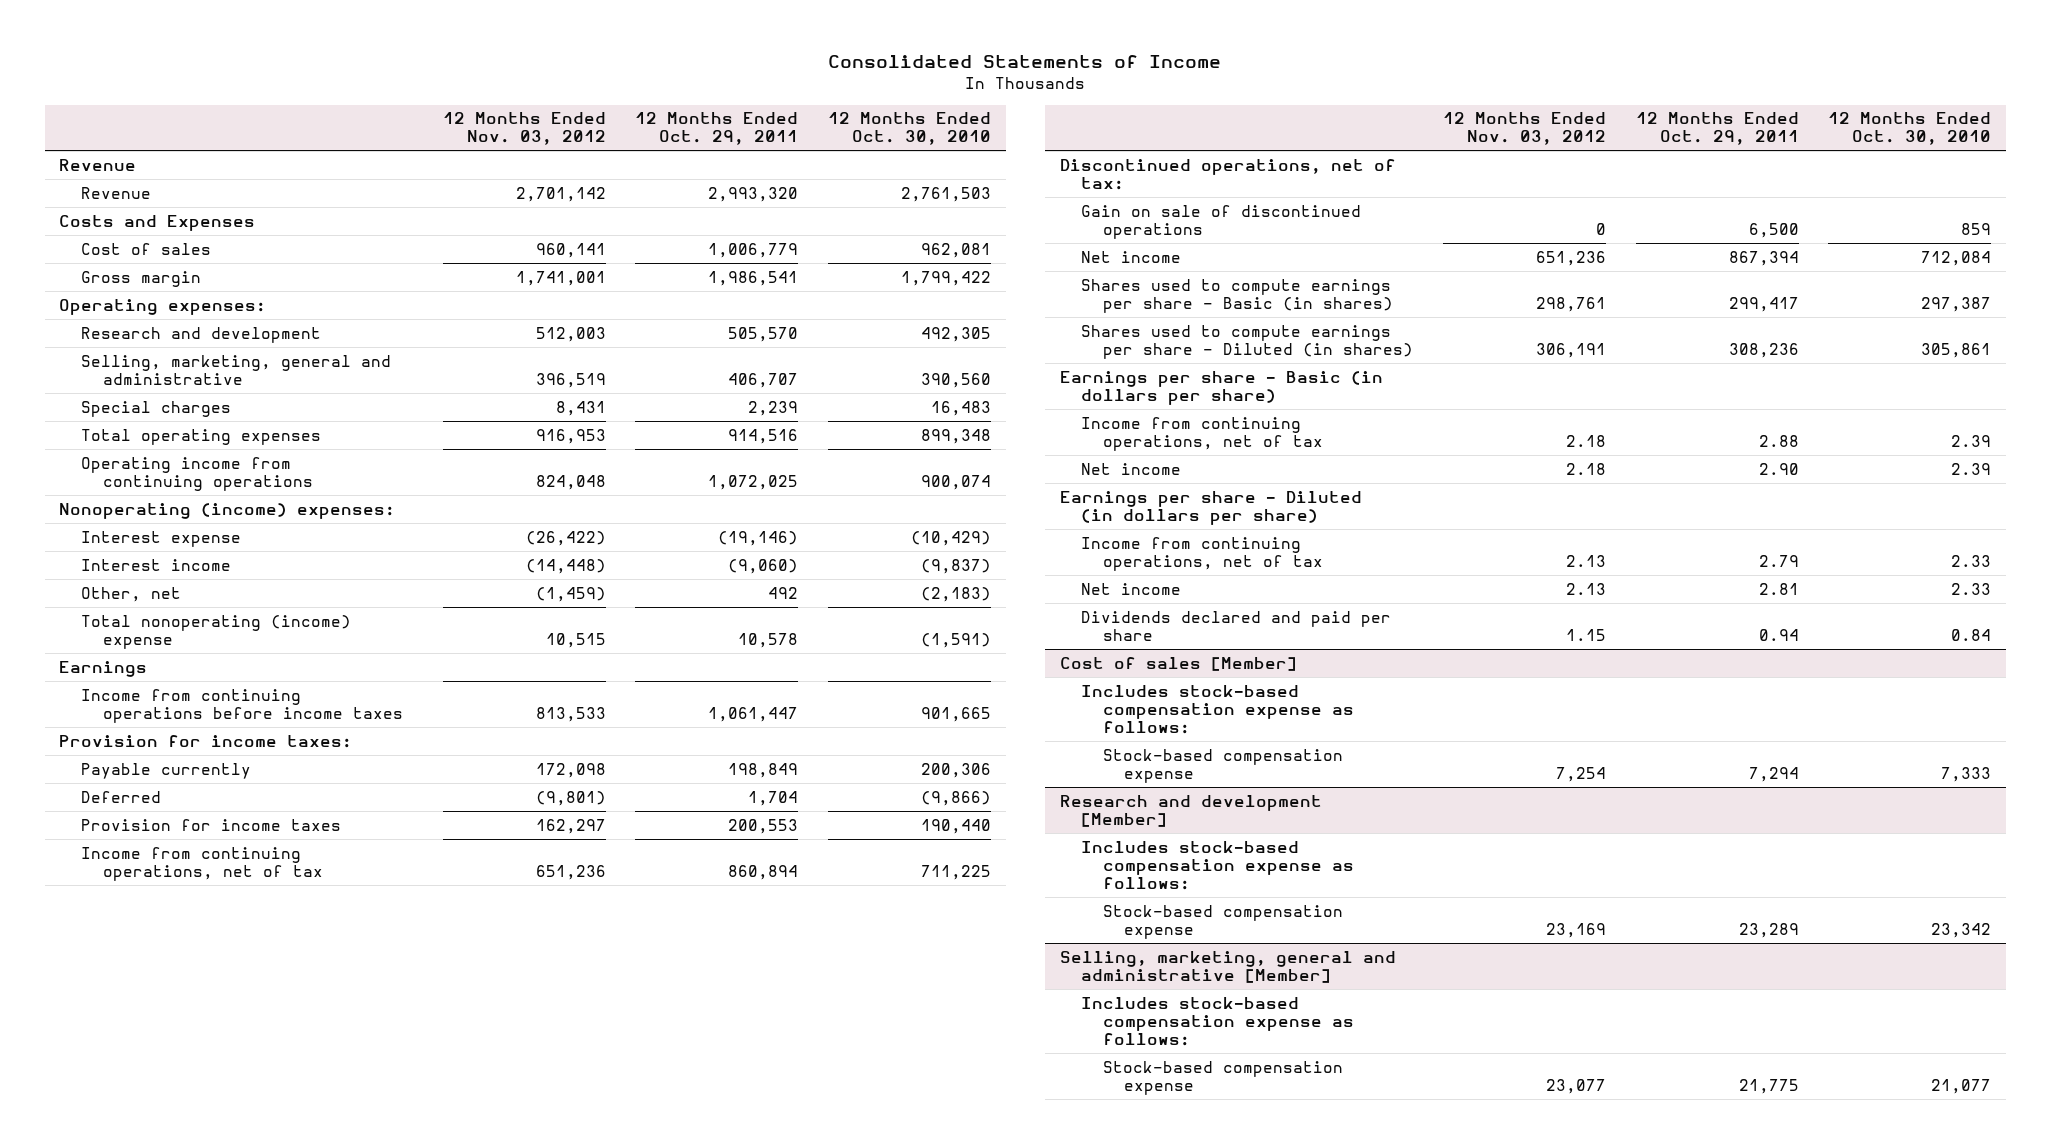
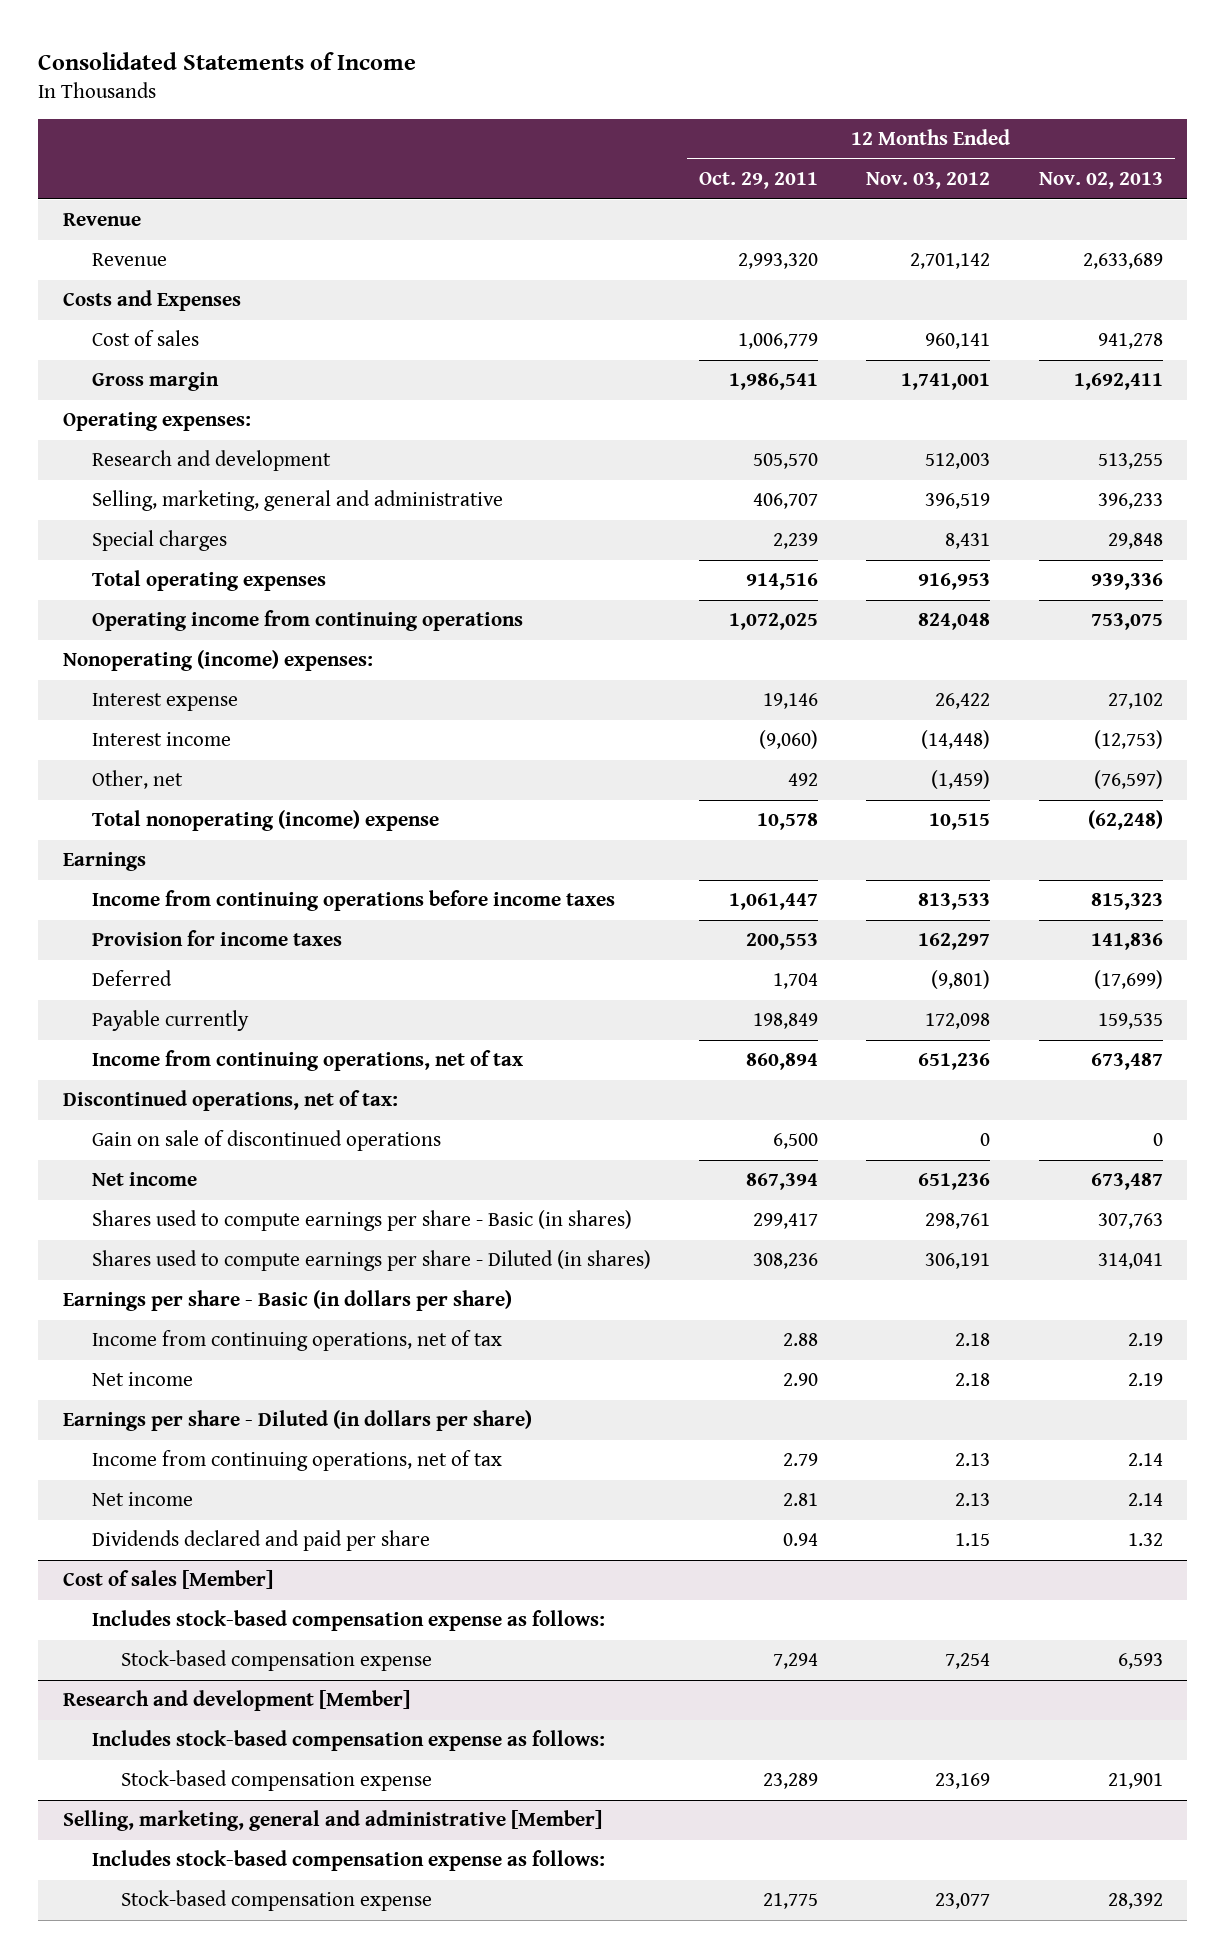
[828,112,992,146] 12 Months Ended Oct. 30, 2010 -> none
none -> [1038,172,1163,190] Nov. 02, 2013
[525,530,606,546] (26,422) -> [935,693,991,710] 26,422
[718,530,799,546] (19,146) -> [763,693,819,710] 19,146
[59,734,353,748] Provision for income taxes: -> none
[81,790,162,803] Deferred -> [91,970,172,987] Deferred
[81,762,252,779] Payable currently -> [91,1010,249,1032] Payable currently

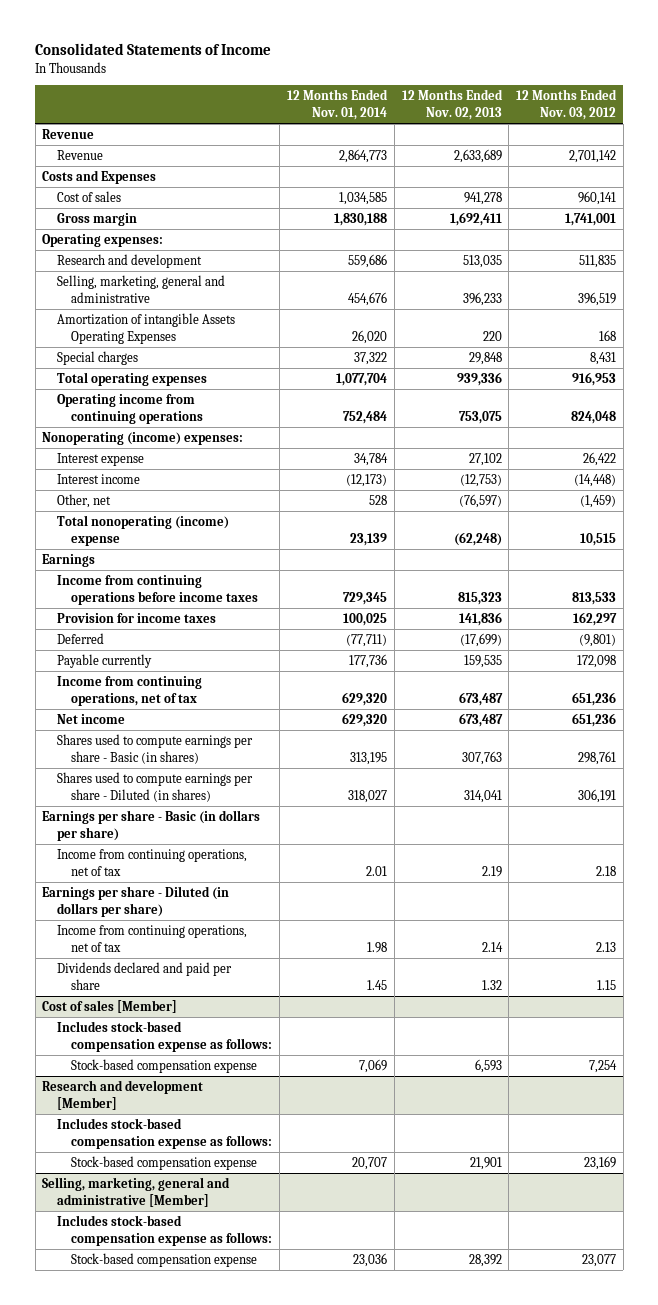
[699,172,819,190] Oct. 29, 2011 -> none
none -> [286,89,388,120] 12 Months Ended Nov. 01, 2014
[925,453,991,470] 512,003 -> [579,254,617,268] 511,835
[1097,453,1163,470] 513,255 -> [462,254,502,268] 513,035
none -> [56,312,235,344] Amortization of intangible Assets Operating Expenses
[62,1090,398,1112] Discontinued operations, net of tax: -> none
[91,1130,441,1152] Gain on sale of discontinued operations -> none
[91,1372,193,1387] Net income -> none
[91,1492,193,1507] Net income -> none

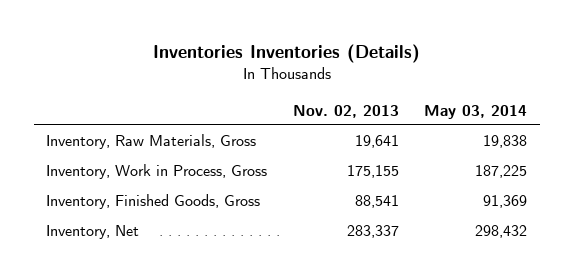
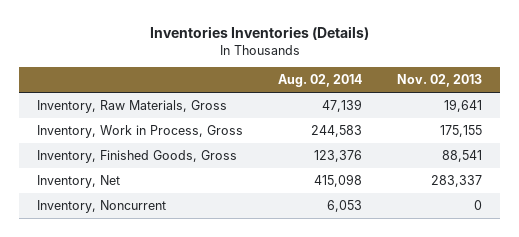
[424,104,528,119] May 03, 2014 -> none
none -> [278,74,363,88] Aug. 02, 2014
none -> [36,199,166,213] Inventory, Noncurrent

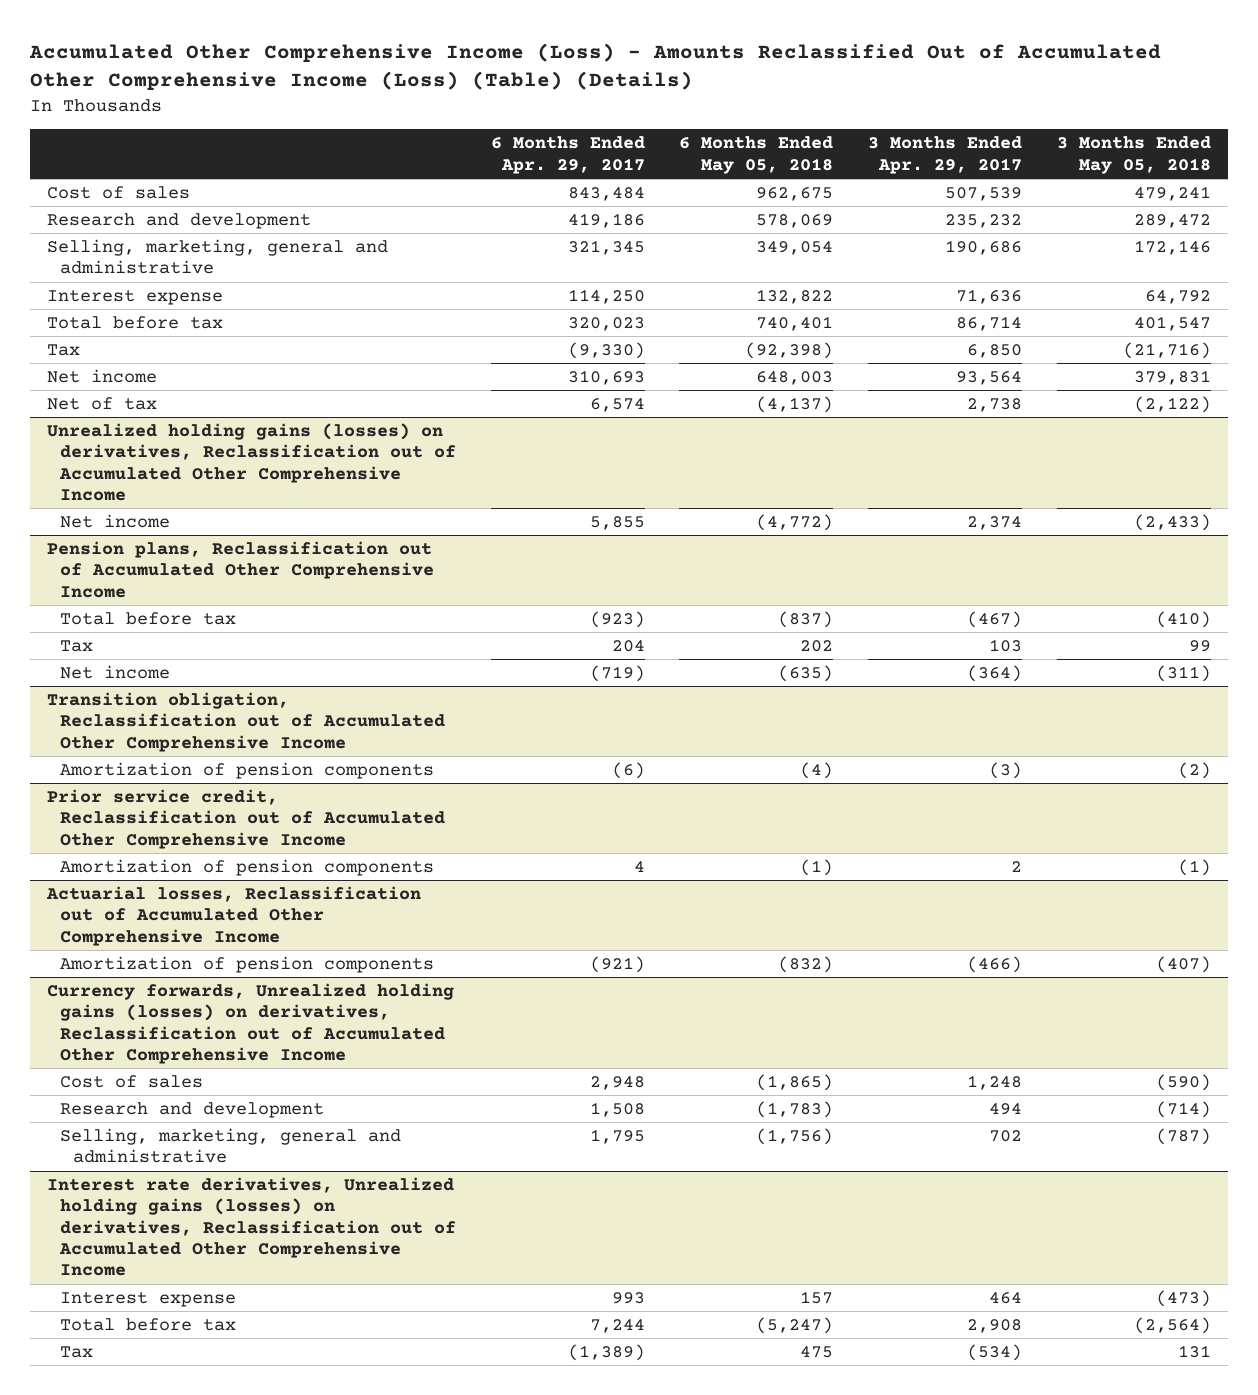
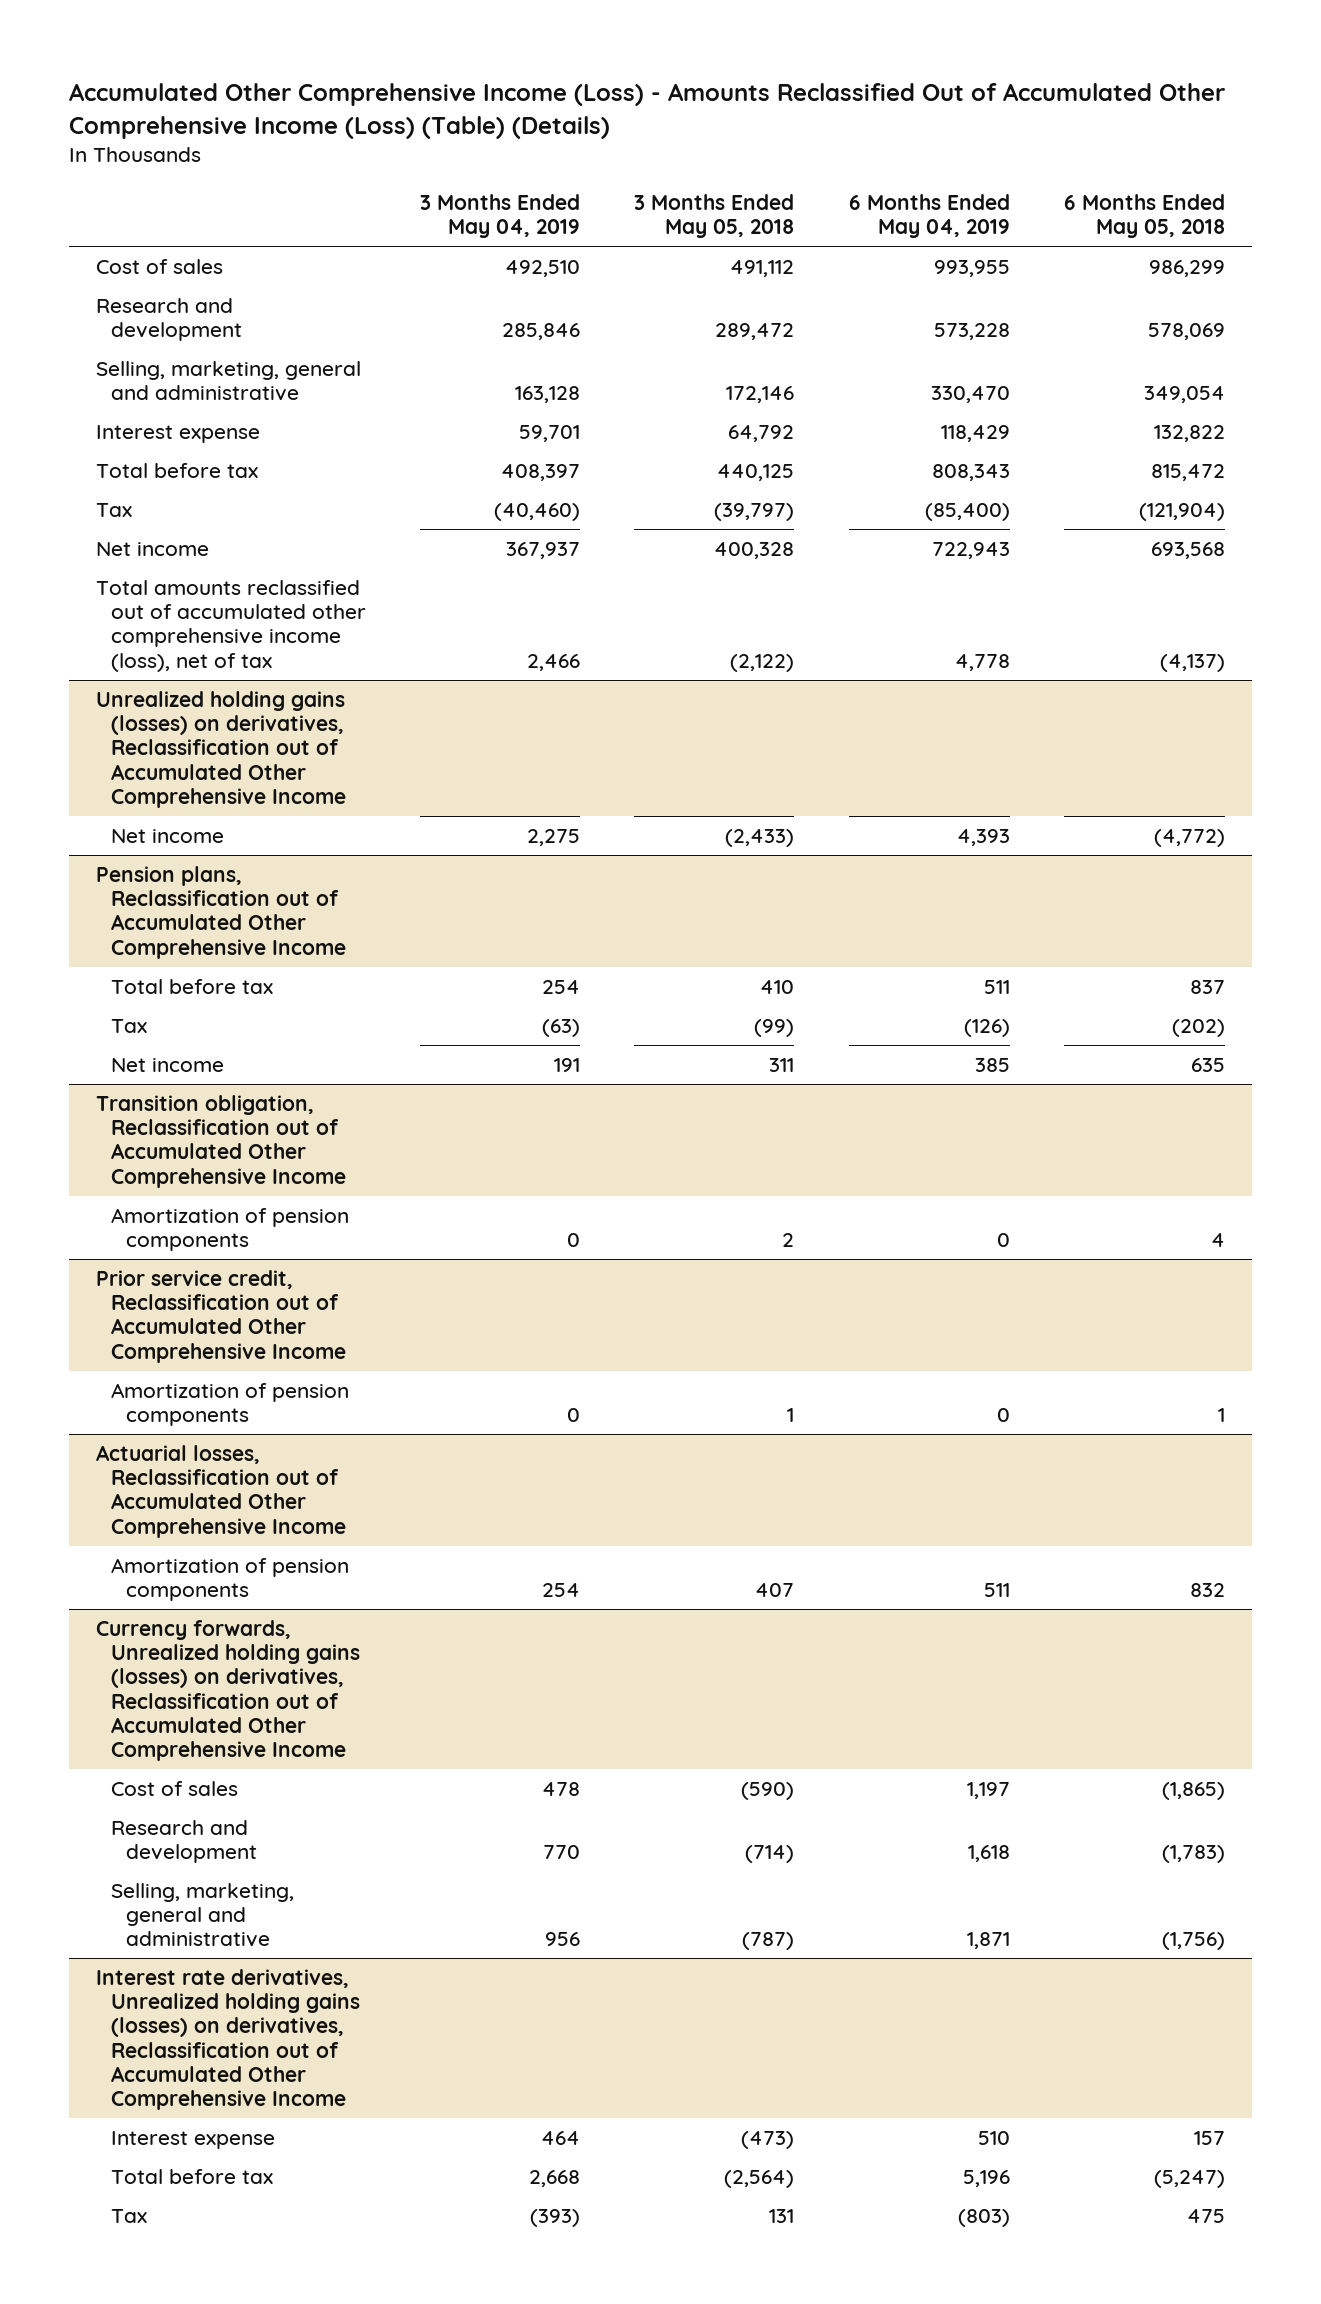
[490,136,645,174] 6 Months Ended Apr. 29, 2017 -> none
[868,136,1023,174] 3 Months Ended Apr. 29, 2017 -> none
none -> [420,194,581,239] 3 Months Ended May 04, 2019
none -> [848,194,1010,239] 6 Months Ended May 04, 2019
[756,186,834,201] 962,675 -> [1148,259,1225,277] 986,299
[1133,185,1211,201] 479,241 -> [730,259,795,277] 491,112
[756,315,834,331] 740,401 -> [1150,463,1225,481] 815,472
[1133,315,1211,331] 401,547 -> [717,463,795,481] 440,125
[745,341,834,359] (92,398) -> [1138,502,1225,521] (121,904)
[1122,341,1211,359] (21,716) -> [714,502,795,521] (39,797)
[756,370,834,385] 648,003 -> [1150,541,1225,559] 693,568
[1133,369,1211,385] 379,831 -> [714,541,795,559] 400,328
[46,396,157,410] Net of tax -> [95,579,366,672] Total amounts reclassified out of accumulated other comprehensive income (loss), net of tax
[778,610,834,628] (837) -> [1189,979,1225,994] 837
[1155,610,1211,628] (410) -> [760,979,795,994] 410
[800,639,834,652] 202 -> [1171,1018,1225,1037] (202)
[1188,639,1211,652] 99 -> [754,1018,795,1037] (99)
[778,664,834,682] (635) -> [1190,1057,1225,1072] 635
[1155,664,1211,682] (311) -> [769,1057,795,1072] 311
[800,761,834,779] (4) -> [1210,1233,1225,1248] 4
[1177,761,1211,779] (2) -> [782,1233,795,1248] 2
[800,858,834,876] (1) -> [1217,1408,1225,1423] 1
[1177,858,1211,876] (1) -> [787,1408,795,1423] 1
[778,955,834,973] (832) -> [1189,1583,1225,1598] 832
[1155,955,1211,973] (407) -> [755,1583,795,1598] 407

